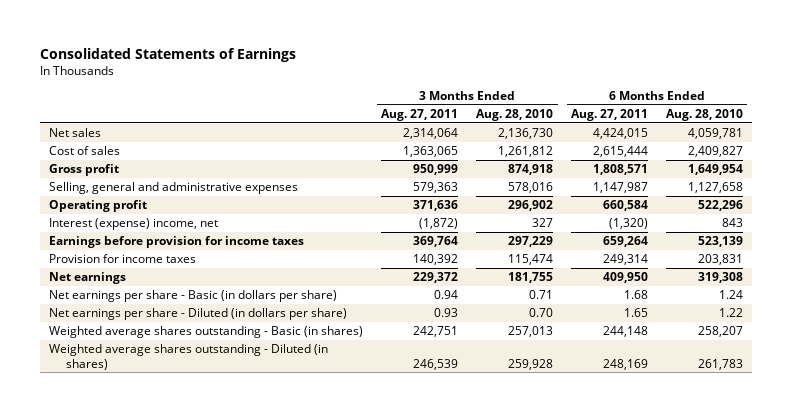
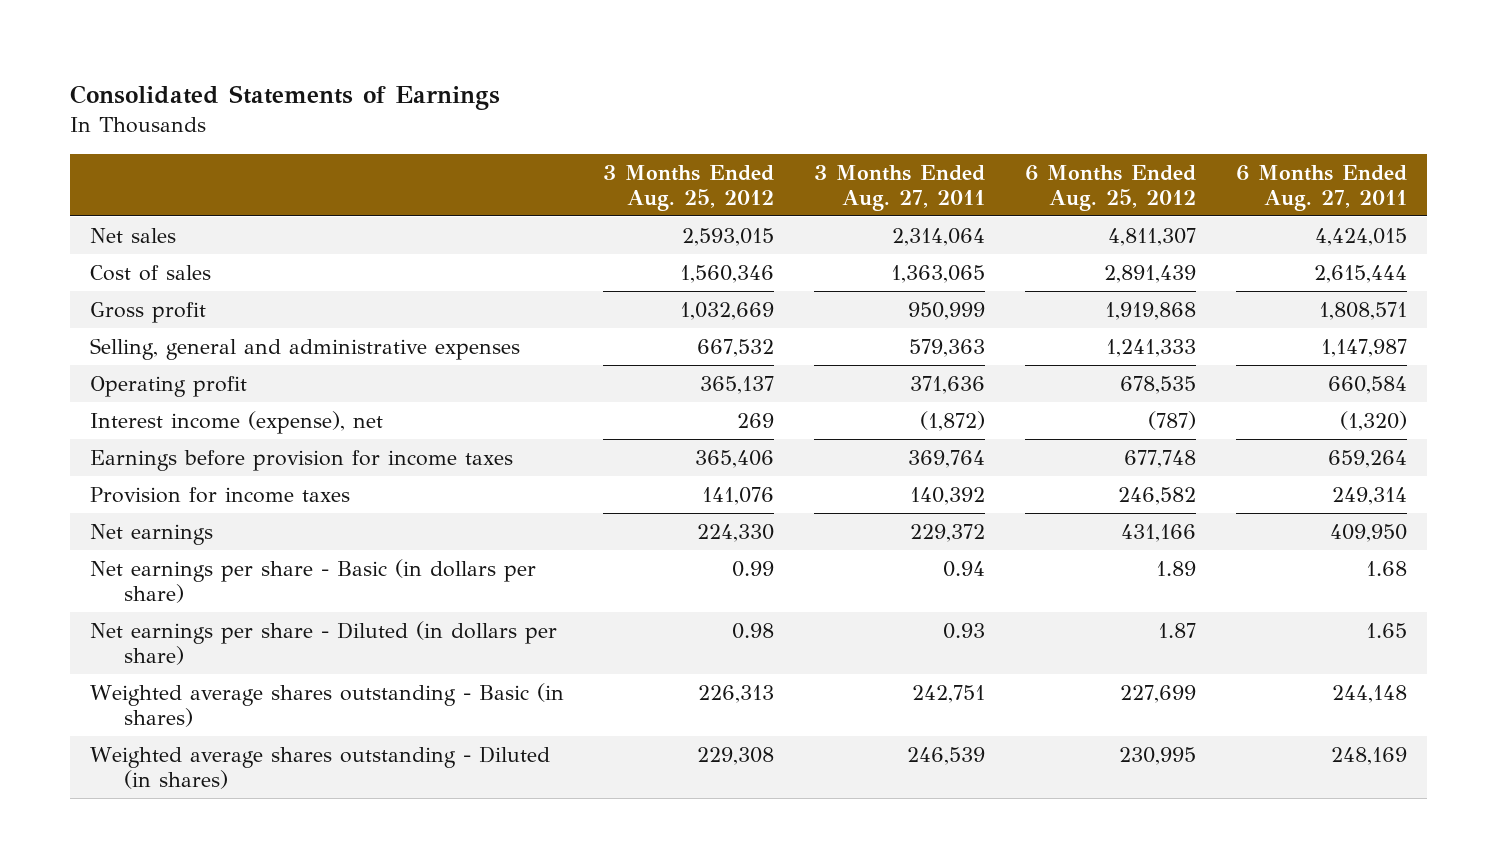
[476,108,554,121] Aug. 28, 2010 -> none
[665,108,743,121] Aug. 28, 2010 -> none
none -> [603,164,775,211] 3 Months Ended Aug. 25, 2012
none -> [1024,164,1196,211] 6 Months Ended Aug. 25, 2012
[49,218,219,231] Interest (expense) income, net -> [89,410,383,434] Interest income (expense), net

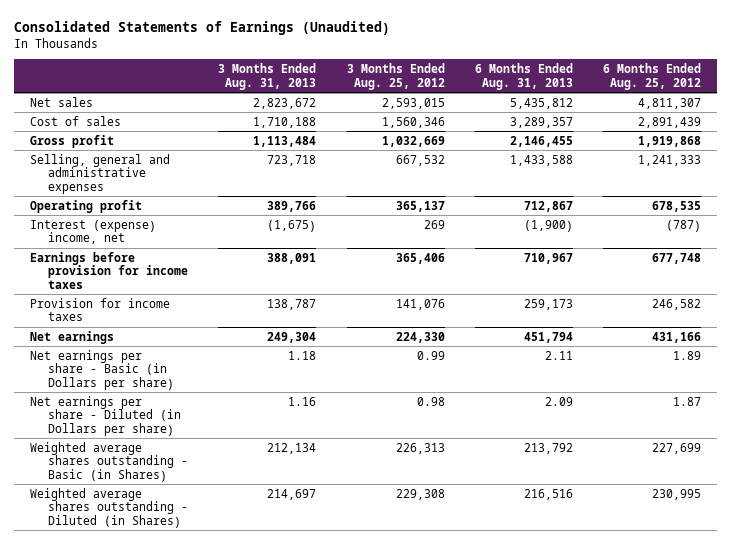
[69,85,500,111] Consolidated Statements of Earnings -> [14,21,391,36] Consolidated Statements of Earnings (Unaudited)
[814,164,986,211] 3 Months Ended Aug. 27, 2011 -> none
[1235,164,1407,211] 6 Months Ended Aug. 27, 2011 -> none
none -> [218,63,317,90] 3 Months Ended Aug. 31, 2013
none -> [474,63,573,90] 6 Months Ended Aug. 31, 2013
[89,410,383,434] Interest income (expense), net -> [29,219,156,245] Interest (expense) income, net
[89,558,536,603] Net earnings per share - Basic (in dollars per share) -> [29,349,174,391] Net earnings per share - Basic (in Dollars per share)
[89,620,557,665] Net earnings per share - Diluted (in dollars per share) -> [29,395,181,437] Net earnings per share - Diluted (in Dollars per share)
[89,682,564,727] Weighted average shares outstanding - Basic (in shares) -> [29,441,188,483] Weighted average shares outstanding - Basic (in Shares)
[89,745,550,789] Weighted average shares outstanding - Diluted (in shares) -> [29,487,188,529] Weighted average shares outstanding - Diluted (in Shares)

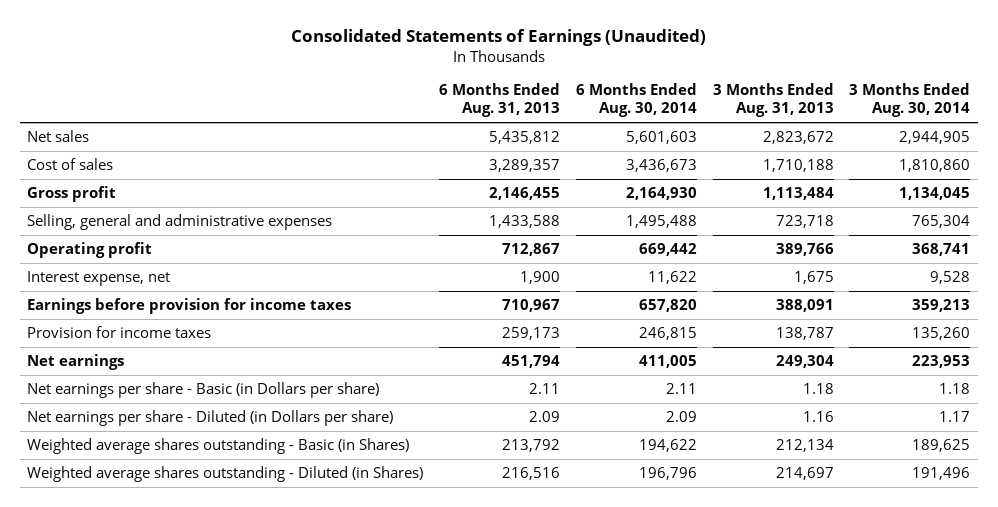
[346,63,445,90] 3 Months Ended Aug. 25, 2012 -> none
[603,63,702,90] 6 Months Ended Aug. 25, 2012 -> none
none -> [575,83,697,118] 6 Months Ended Aug. 30, 2014
none -> [849,83,971,118] 3 Months Ended Aug. 30, 2014
[29,219,156,245] Interest (expense) income, net -> [27,271,171,287] Interest expense, net
[267,219,317,232] (1,675) -> [793,271,834,285] 1,675
[523,219,573,232] (1,900) -> [520,271,561,285] 1,900

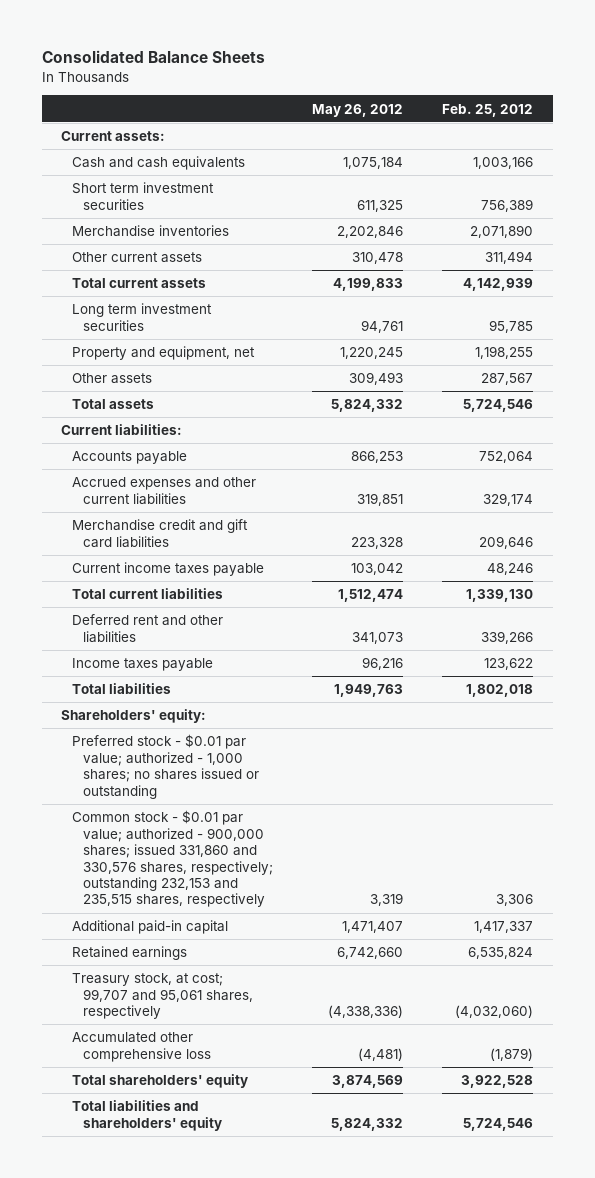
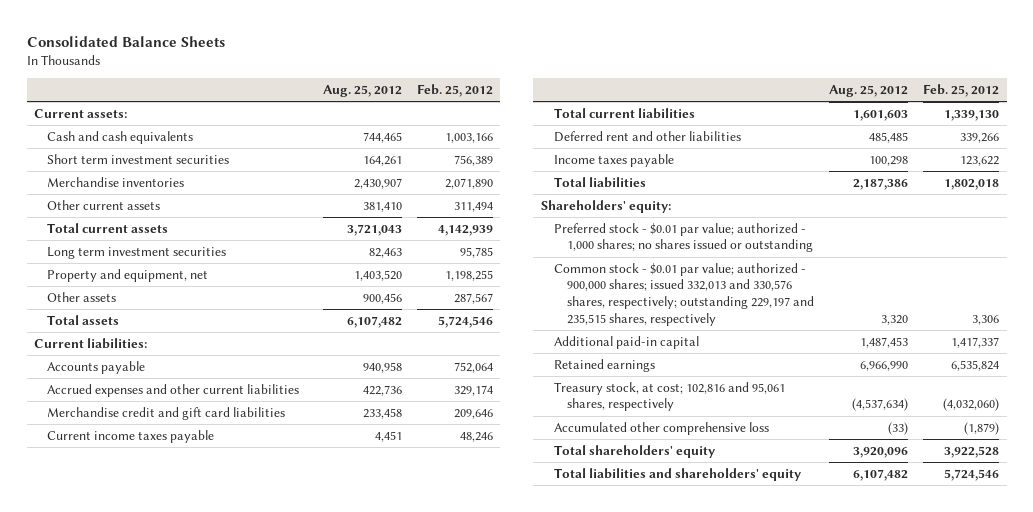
[312,103,404,117] May 26, 2012 -> none
none -> [322,85,402,98] Aug. 25, 2012
[72,810,274,908] Common stock - $0.01 par value; authorized - 900,000 shares; issued 331,860 and 330,576 shares, respectively; outstanding 232,153 and 235,515 shares, respectively -> [553,262,815,327] Common stock - $0.01 par value; authorized - 900,000 shares; issued 332,013 and 330,576 shares, respectively; outstanding 229,197 and 235,515 shares, respectively
[72,973,254,1020] Treasury stock, at cost; 99,707 and 95,061 shares, respectively -> [553,381,785,412] Treasury stock, at cost; 102,816 and 95,061 shares, respectively

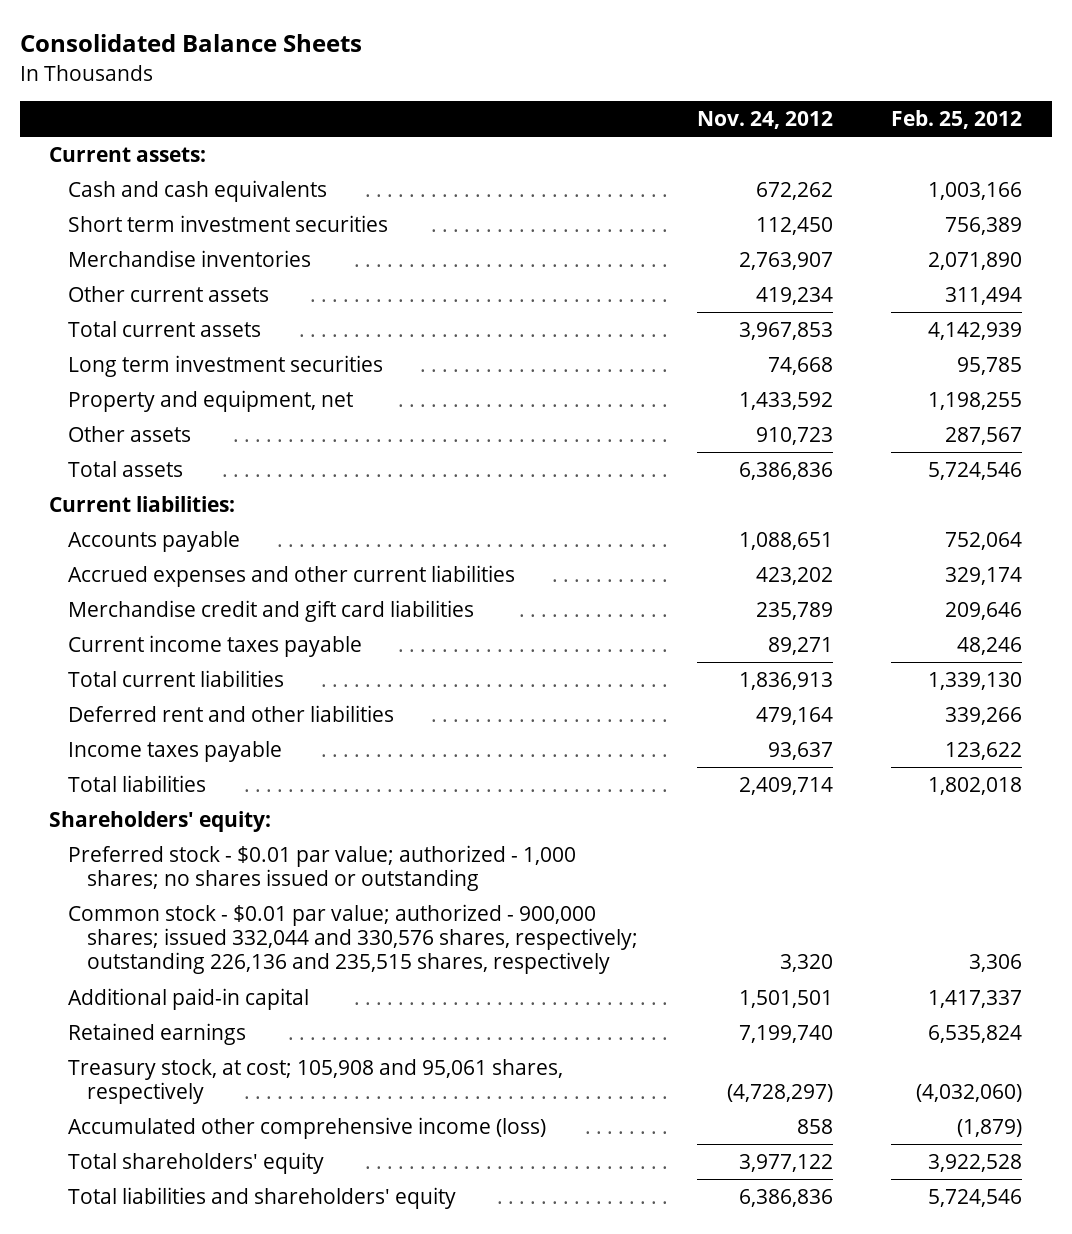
[322,85,402,98] Aug. 25, 2012 -> none
none -> [696,111,833,130] Nov. 24, 2012
[553,262,815,327] Common stock - $0.01 par value; authorized - 900,000 shares; issued 332,013 and 330,576 shares, respectively; outstanding 229,197 and 235,515 shares, respectively -> [68,903,639,975] Common stock - $0.01 par value; authorized - 900,000 shares; issued 332,044 and 330,576 shares, respectively; outstanding 226,136 and 235,515 shares, respectively
[553,381,785,412] Treasury stock, at cost; 102,816 and 95,061 shares, respectively -> [68,1058,564,1105] Treasury stock, at cost; 105,908 and 95,061 shares, respectively
[553,421,769,435] Accumulated other comprehensive loss -> [68,1116,547,1139] Accumulated other comprehensive income (loss)

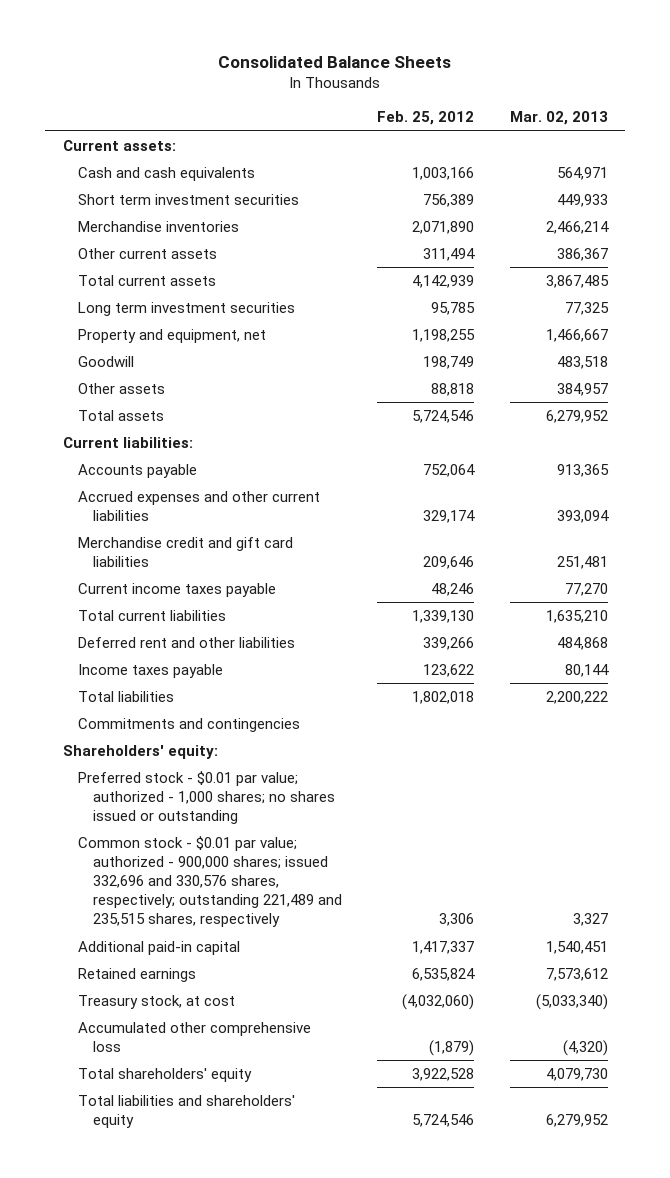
[696,111,833,130] Nov. 24, 2012 -> none
none -> [509,111,608,126] Mar. 02, 2013
none -> [77,356,134,368] Goodwill
[945,426,1023,445] 287,567 -> [431,383,475,397] 88,818
none -> [77,718,300,733] Commitments and contingencies
[68,903,639,975] Common stock - $0.01 par value; authorized - 900,000 shares; issued 332,044 and 330,576 shares, respectively; outstanding 226,136 and 235,515 shares, respectively -> [77,836,342,928] Common stock - $0.01 par value; authorized - 900,000 shares; issued 332,696 and 330,576 shares, respectively; outstanding 221,489 and 235,515 shares, respectively
[68,1058,564,1105] Treasury stock, at cost; 105,908 and 95,061 shares, respectively -> [77,995,235,1010] Treasury stock, at cost
[68,1116,547,1139] Accumulated other comprehensive income (loss) -> [77,1022,311,1053] Accumulated other comprehensive loss

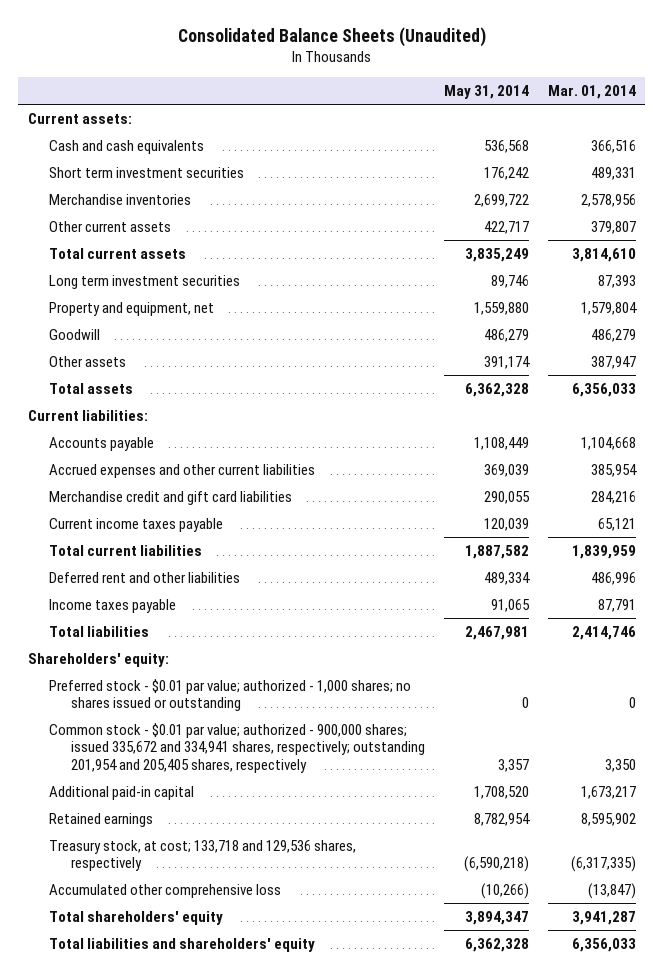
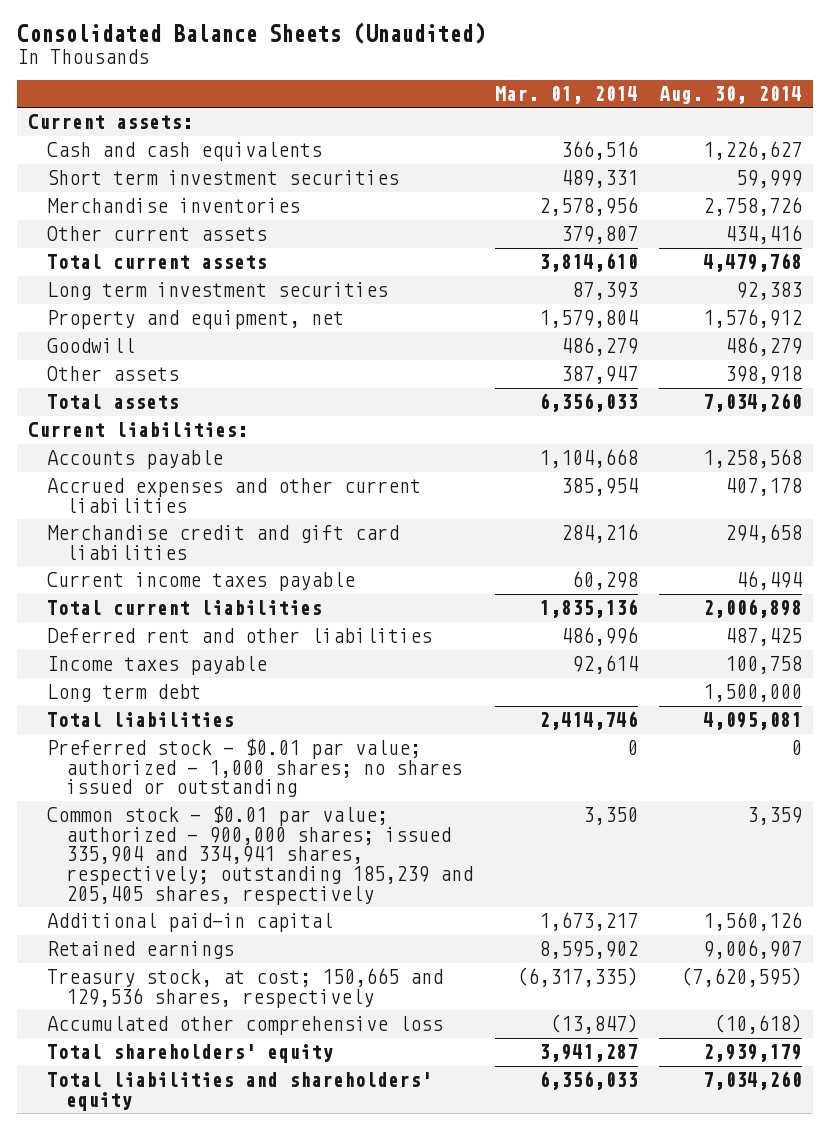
[443,85,529,100] May 31, 2014 -> none
none -> [659,86,803,105] Aug. 30, 2014
[597,517,636,531] 65,121 -> [571,571,638,591] 60,298
[571,544,636,559] 1,839,959 -> [538,599,638,619] 1,835,136
[597,598,636,612] 87,791 -> [571,655,638,675] 92,614
none -> [47,684,202,703] Long term debt
[27,652,169,667] Shareholders' equity: -> none
[49,722,426,774] Common stock - $0.01 par value; authorized - 900,000 shares; issued 335,672 and 334,941 shares, respectively; outstanding 201,954 and 205,405 shares, respectively -> [47,805,474,905] Common stock - $0.01 par value; authorized - 900,000 shares; issued 335,904 and 334,941 shares, respectively; outstanding 185,239 and 205,405 shares, respectively
[49,839,357,872] Treasury stock, at cost; 133,718 and 129,536 shares, respectively -> [47,968,444,1008] Treasury stock, at cost; 150,665 and 129,536 shares, respectively

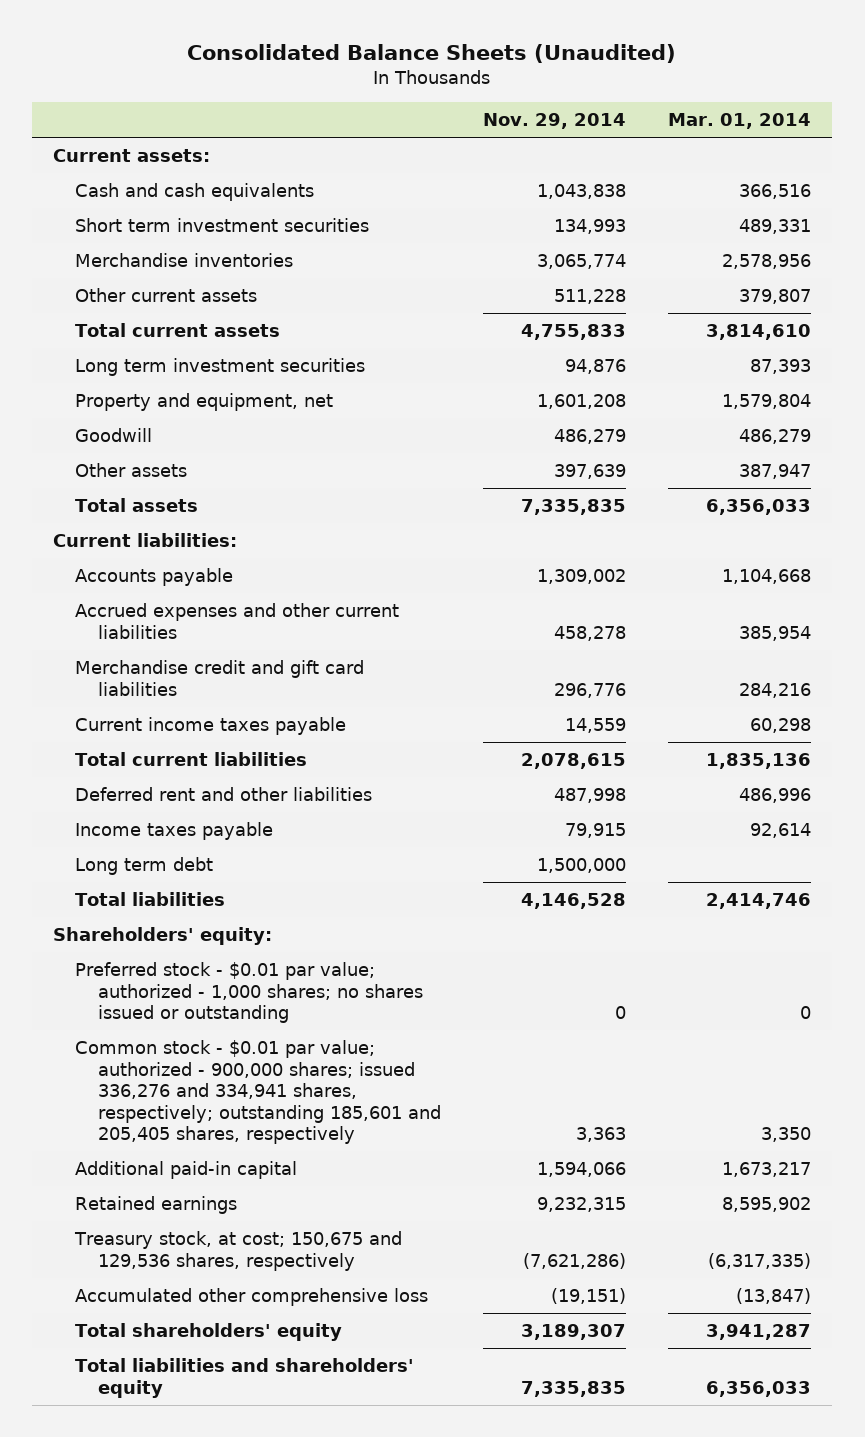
[659,86,803,105] Aug. 30, 2014 -> none
none -> [482,112,626,129] Nov. 29, 2014
none -> [53,927,273,946] Shareholders' equity:
[47,805,474,905] Common stock - $0.01 par value; authorized - 900,000 shares; issued 335,904 and 334,941 shares, respectively; outstanding 185,239 and 205,405 shares, respectively -> [75,1040,441,1145] Common stock - $0.01 par value; authorized - 900,000 shares; issued 336,276 and 334,941 shares, respectively; outstanding 185,601 and 205,405 shares, respectively
[47,968,444,1008] Treasury stock, at cost; 150,665 and 129,536 shares, respectively -> [74,1231,403,1271] Treasury stock, at cost; 150,675 and 129,536 shares, respectively

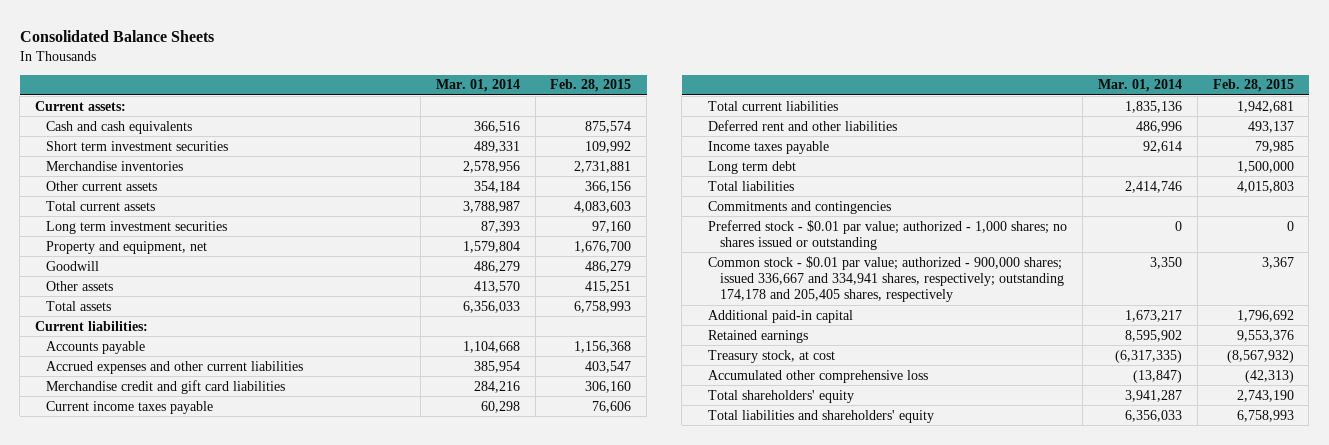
[187,43,677,63] Consolidated Balance Sheets (Unaudited) -> [19,29,214,42] Consolidated Balance Sheets
[482,112,626,129] Nov. 29, 2014 -> none
none -> [550,79,632,93] Feb. 28, 2015
[739,289,812,305] 379,807 -> [473,180,520,193] 354,184
[706,324,812,341] 3,814,610 -> [462,200,520,213] 3,788,987
[739,464,812,480] 387,947 -> [473,280,520,293] 413,570
[53,927,273,946] Shareholders' equity: -> none
none -> [708,200,892,214] Commitments and contingencies
[75,1040,441,1145] Common stock - $0.01 par value; authorized - 900,000 shares; issued 336,276 and 334,941 shares, respectively; outstanding 185,601 and 205,405 shares, respectively -> [708,255,1064,303] Common stock - $0.01 par value; authorized - 900,000 shares; issued 336,667 and 334,941 shares, respectively; outstanding 174,178 and 205,405 shares, respectively
[74,1231,403,1271] Treasury stock, at cost; 150,675 and 129,536 shares, respectively -> [708,349,836,363] Treasury stock, at cost

